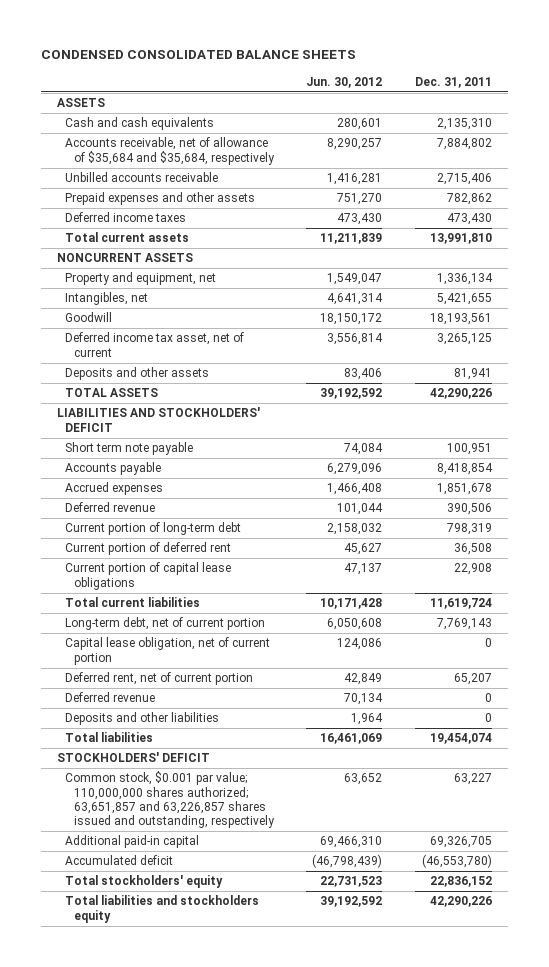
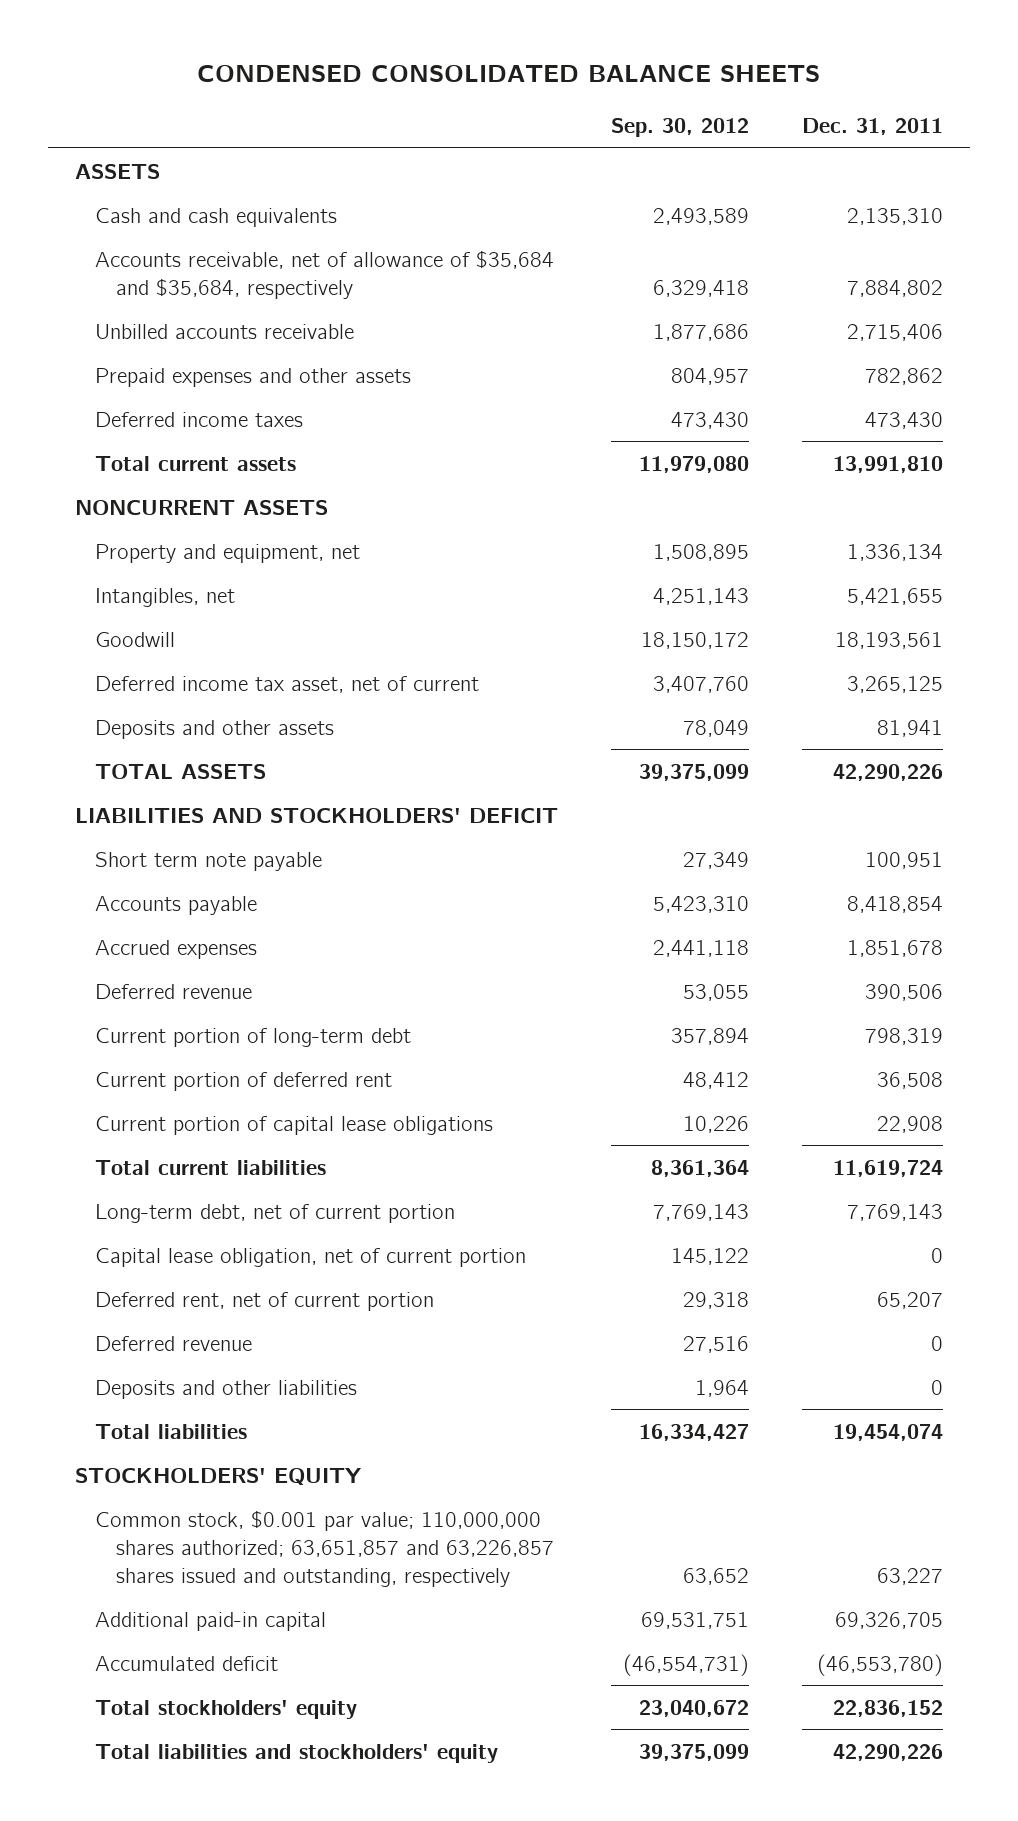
[306,76,383,88] Jun. 30, 2012 -> none
none -> [611,118,750,138] Sep. 30, 2012
[57,752,211,763] STOCKHOLDERS' DEFICIT -> [74,1467,362,1485] STOCKHOLDERS' EQUITY
[65,895,260,923] Total liabilities and stockholders equity -> [95,1743,499,1763] Total liabilities and stockholders' equity

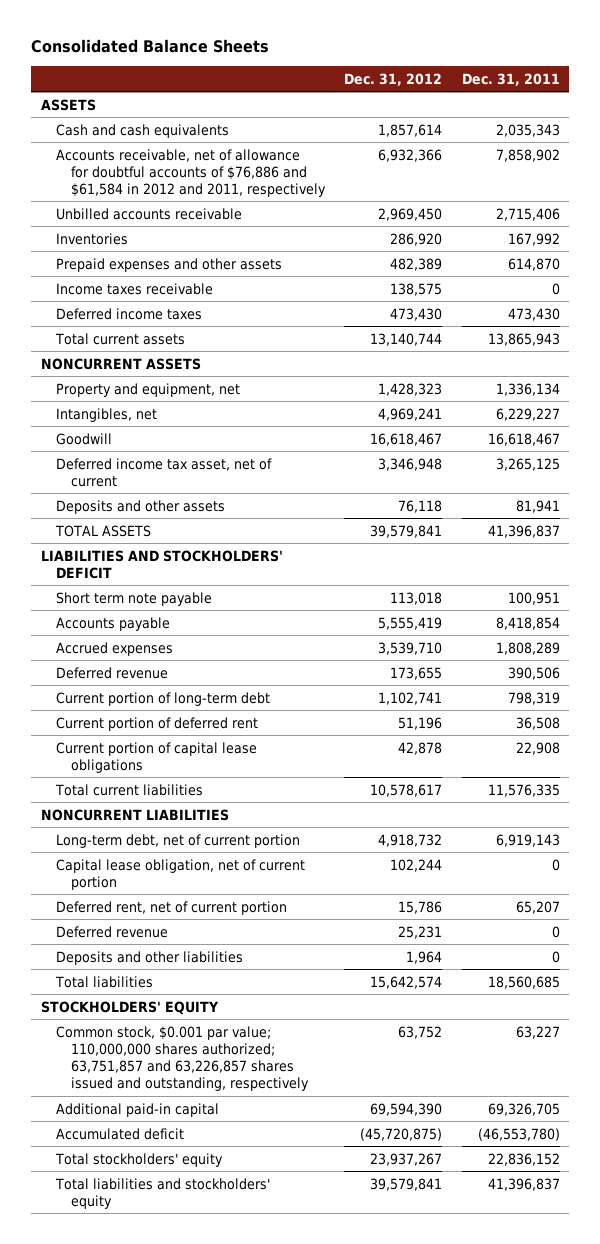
[197,64,821,82] CONDENSED CONSOLIDATED BALANCE SHEETS -> [30,39,269,54] Consolidated Balance Sheets
[611,118,750,138] Sep. 30, 2012 -> none
none -> [344,72,443,86] Dec. 31, 2012
[847,207,944,225] 2,135,310 -> [495,123,560,137] 2,035,343
[95,249,555,299] Accounts receivable, net of allowance of $35,684 and $35,684, respectively -> [55,148,326,197] Accounts receivable, net of allowance for doubtful accounts of $76,886 and $61,584 in 2012 and 2011, respectively
[847,279,944,297] 7,884,802 -> [495,148,560,162] 7,858,902
none -> [55,232,128,245] Inventories
[865,367,944,385] 782,862 -> [507,257,560,271] 614,870
none -> [55,282,213,295] Income taxes receivable
[833,455,944,473] 13,991,810 -> [487,332,560,346] 13,865,943
[847,587,944,605] 5,421,655 -> [495,407,560,421] 6,229,227
[835,631,944,649] 18,193,561 -> [487,432,560,446] 16,618,467
[833,763,944,781] 42,290,226 -> [487,524,560,538] 41,396,837
[847,939,944,957] 1,851,678 -> [495,641,560,655] 1,808,289
[833,1159,944,1177] 11,619,724 -> [487,783,560,797] 11,576,335
none -> [40,808,229,821] NONCURRENT LIABILITIES
[847,1203,944,1221] 7,769,143 -> [495,833,560,847] 6,919,143
[833,1423,944,1441] 19,454,074 -> [487,975,560,989] 18,560,685
[95,1509,554,1587] Common stock, $0.001 par value; 110,000,000 shares authorized; 63,651,857 and 63,226,857 shares issued and outstanding, respectively -> [55,1025,309,1091] Common stock, $0.001 par value; 110,000,000 shares authorized; 63,751,857 and 63,226,857 shares issued and outstanding, respectively
[833,1743,944,1761] 42,290,226 -> [487,1177,560,1191] 41,396,837

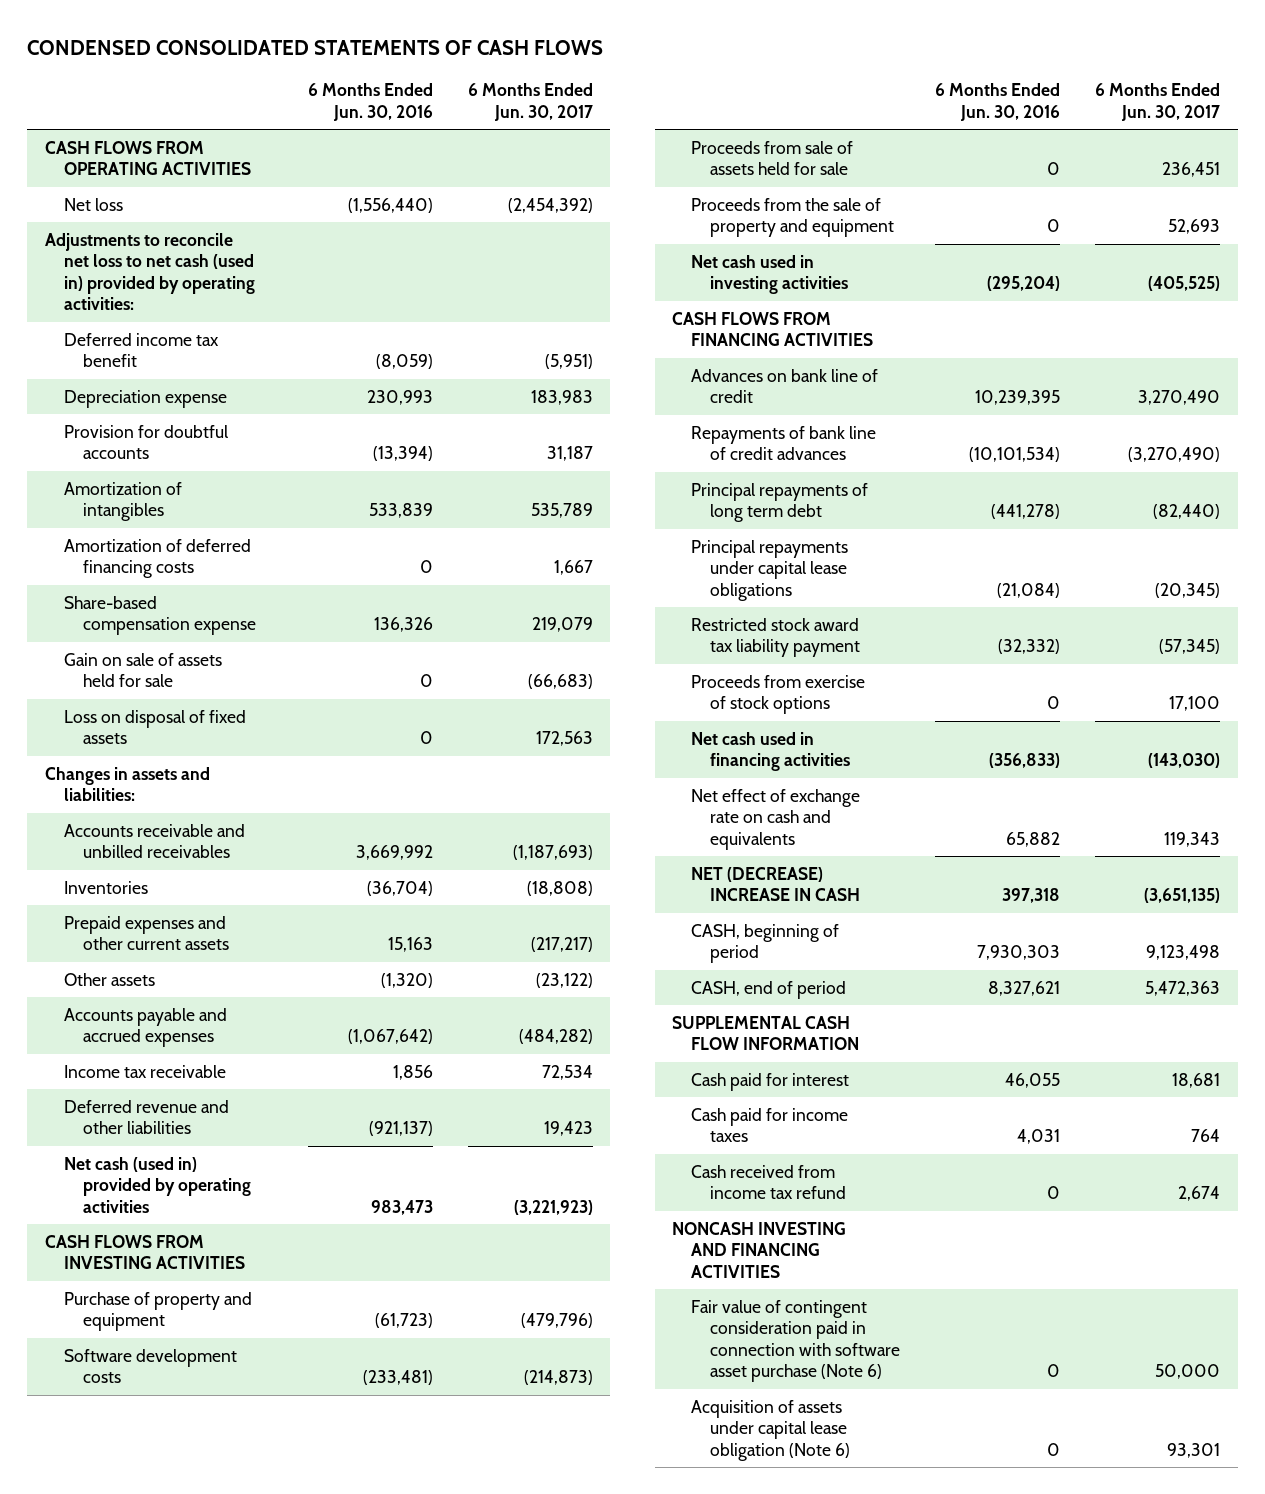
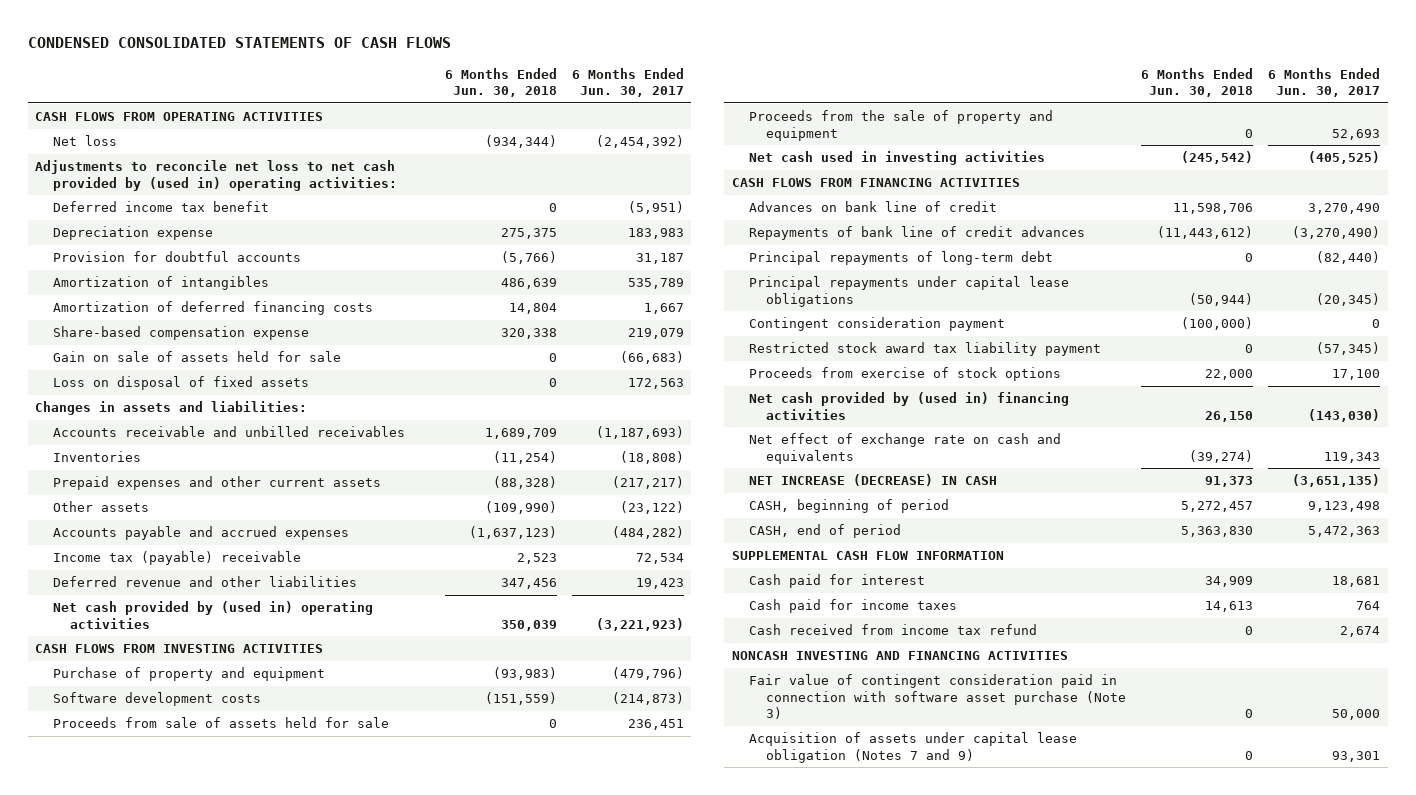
[307,83,433,121] 6 Months Ended Jun. 30, 2016 -> none
none -> [444,67,557,98] 6 Months Ended Jun. 30, 2018
[44,232,255,311] Adjustments to reconcile net loss to net cash (used in) provided by operating activities: -> [35,160,397,191] Adjustments to reconcile net loss to net cash provided by (used in) operating activities:
[63,1064,226,1078] Income tax receivable -> [52,551,301,566] Income tax (payable) receivable
[63,1156,252,1213] Net cash (used in) provided by operating activities -> [52,601,373,629] Net cash provided by (used in) operating activities
[691,482,869,523] Principal repayments of long term debt -> [749,251,1054,266] Principal repayments of long-term debt
none -> [749,317,1006,332] Contingent consideration payment
[691,731,851,772] Net cash used in financing activities -> [749,392,1070,420] Net cash provided by (used in) financing activities
[691,866,861,902] NET (DECREASE) INCREASE IN CASH -> [749,474,998,487] NET INCREASE (DECREASE) IN CASH
[691,1299,901,1383] Fair value of contingent consideration paid in connection with software asset purchase (Note 6) -> [749,674,1127,719] Fair value of contingent consideration paid in connection with software asset purchase (Note 3)
[691,1399,851,1461] Acquisition of assets under capital lease obligation (Note 6) -> [749,732,1078,763] Acquisition of assets under capital lease obligation (Notes 7 and 9)

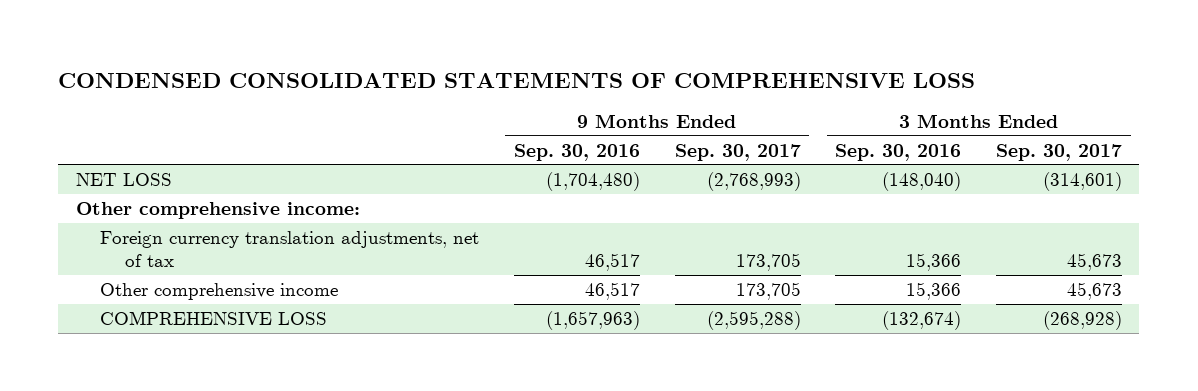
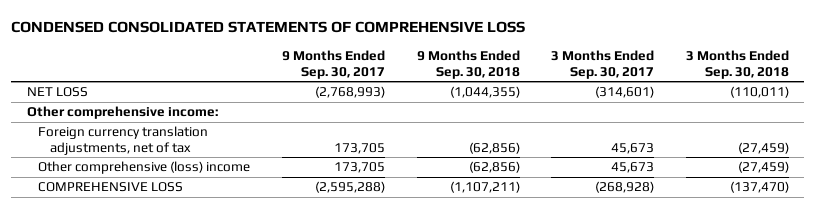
[513,143,640,161] Sep. 30, 2016 -> none
[835,143,962,161] Sep. 30, 2016 -> none
none -> [416,49,520,79] 9 Months Ended Sep. 30, 2018
none -> [685,49,789,79] 3 Months Ended Sep. 30, 2018
[100,282,339,300] Other comprehensive income -> [38,161,251,175] Other comprehensive (loss) income

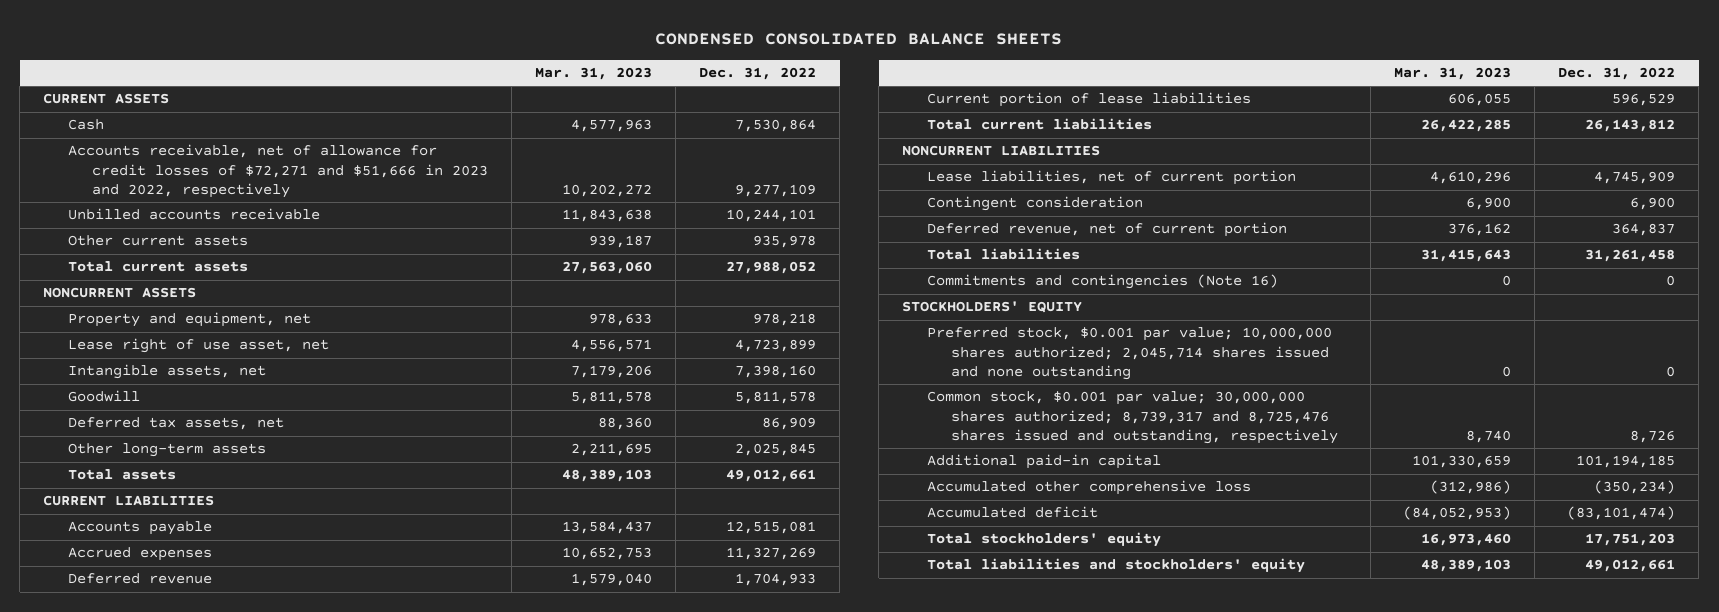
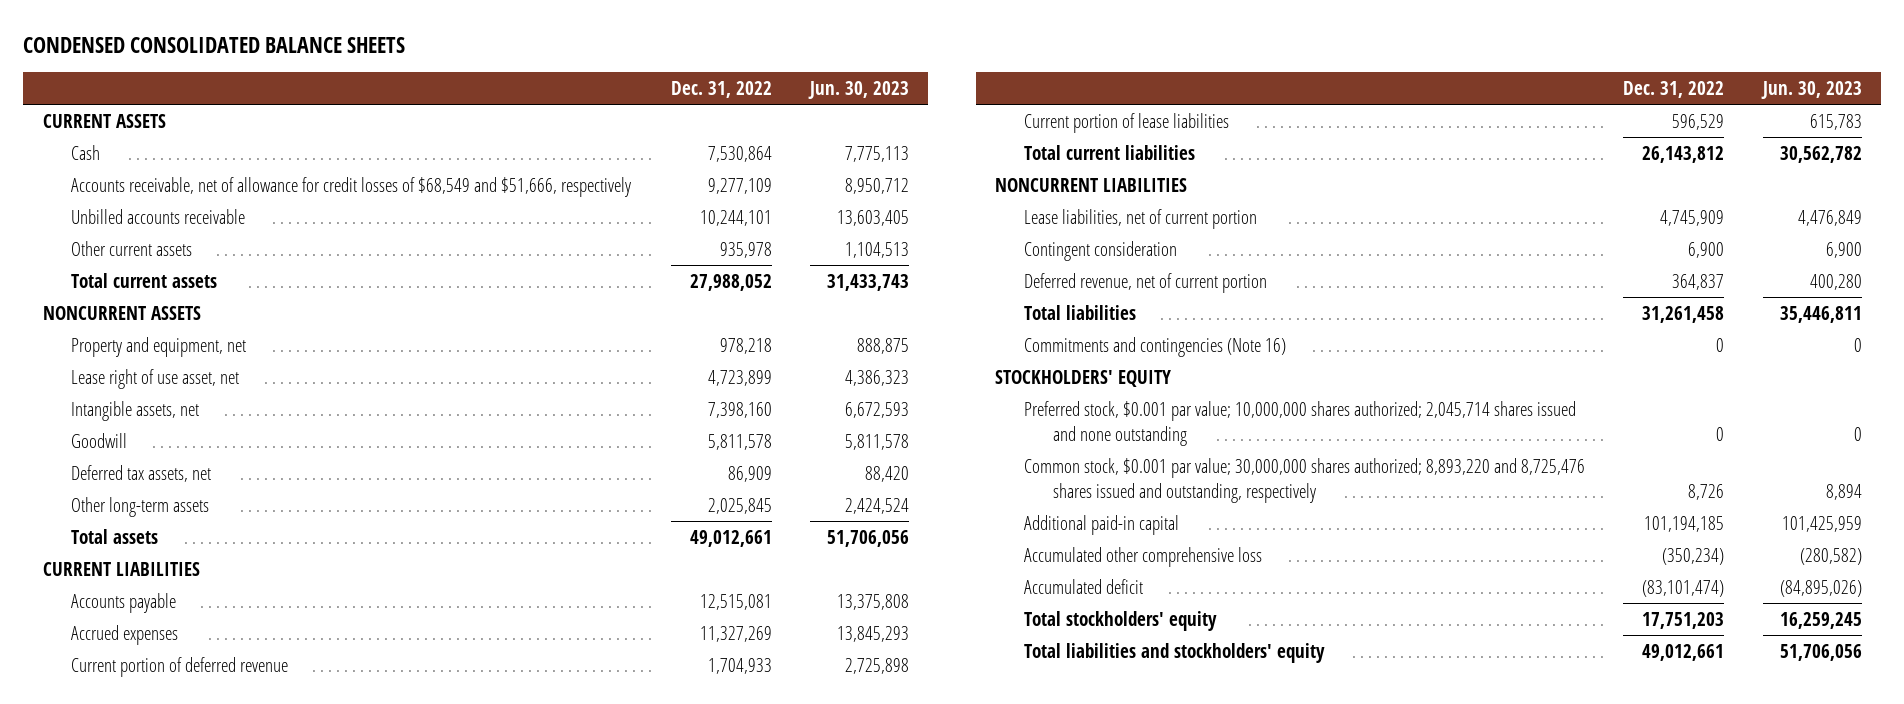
[535,67,653,81] Mar. 31, 2023 -> none
none -> [808,80,910,99] Jun. 30, 2023
[67,144,489,198] Accounts receivable, net of allowance for credit losses of $72,271 and $51,666 in 2023 and 2022, respectively -> [71,176,632,197] Accounts receivable, net of allowance for credit losses of $68,549 and $51,666, respectively
[67,573,212,585] Deferred revenue -> [71,656,289,677] Current portion of deferred revenue
[926,391,1339,444] Common stock, $0.001 par value; 30,000,000 shares authorized; 8,739,317 and 8,725,476 shares issued and outstanding, respectively -> [1023,457,1585,503] Common stock, $0.001 par value; 30,000,000 shares authorized; 8,893,220 and 8,725,476 shares issued and outstanding, respectively

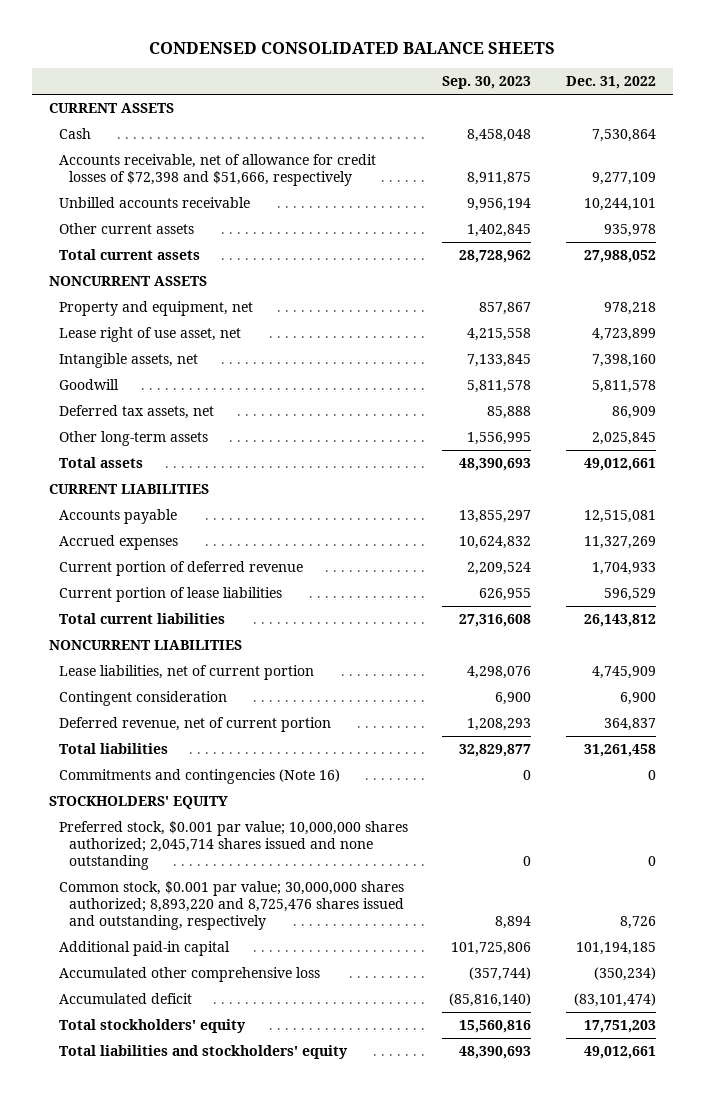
[808,80,910,99] Jun. 30, 2023 -> none
none -> [442,76,532,90] Sep. 30, 2023
[71,176,632,197] Accounts receivable, net of allowance for credit losses of $68,549 and $51,666, respectively -> [59,154,377,187] Accounts receivable, net of allowance for credit losses of $72,398 and $51,666, respectively

